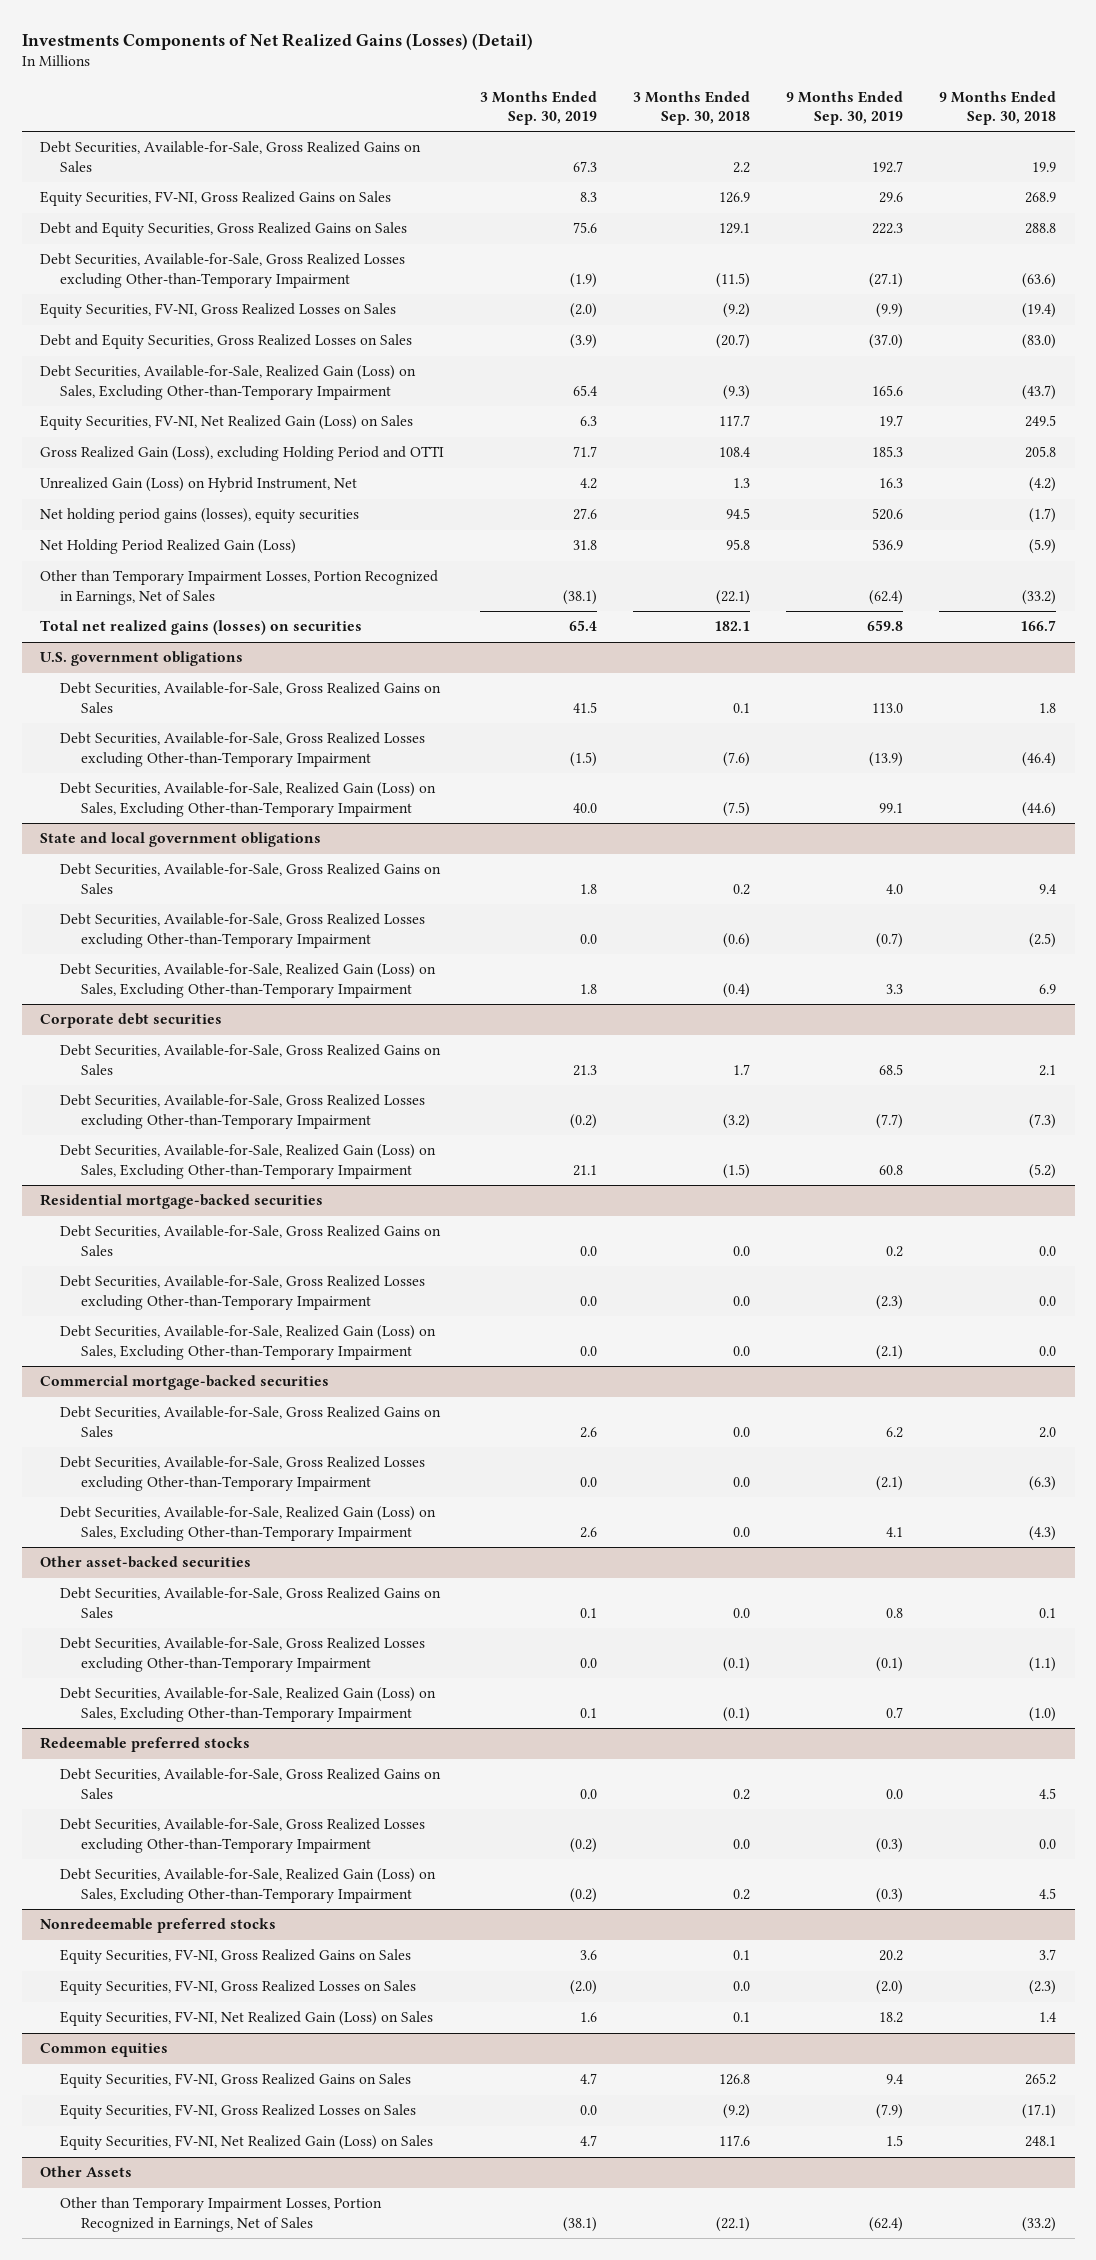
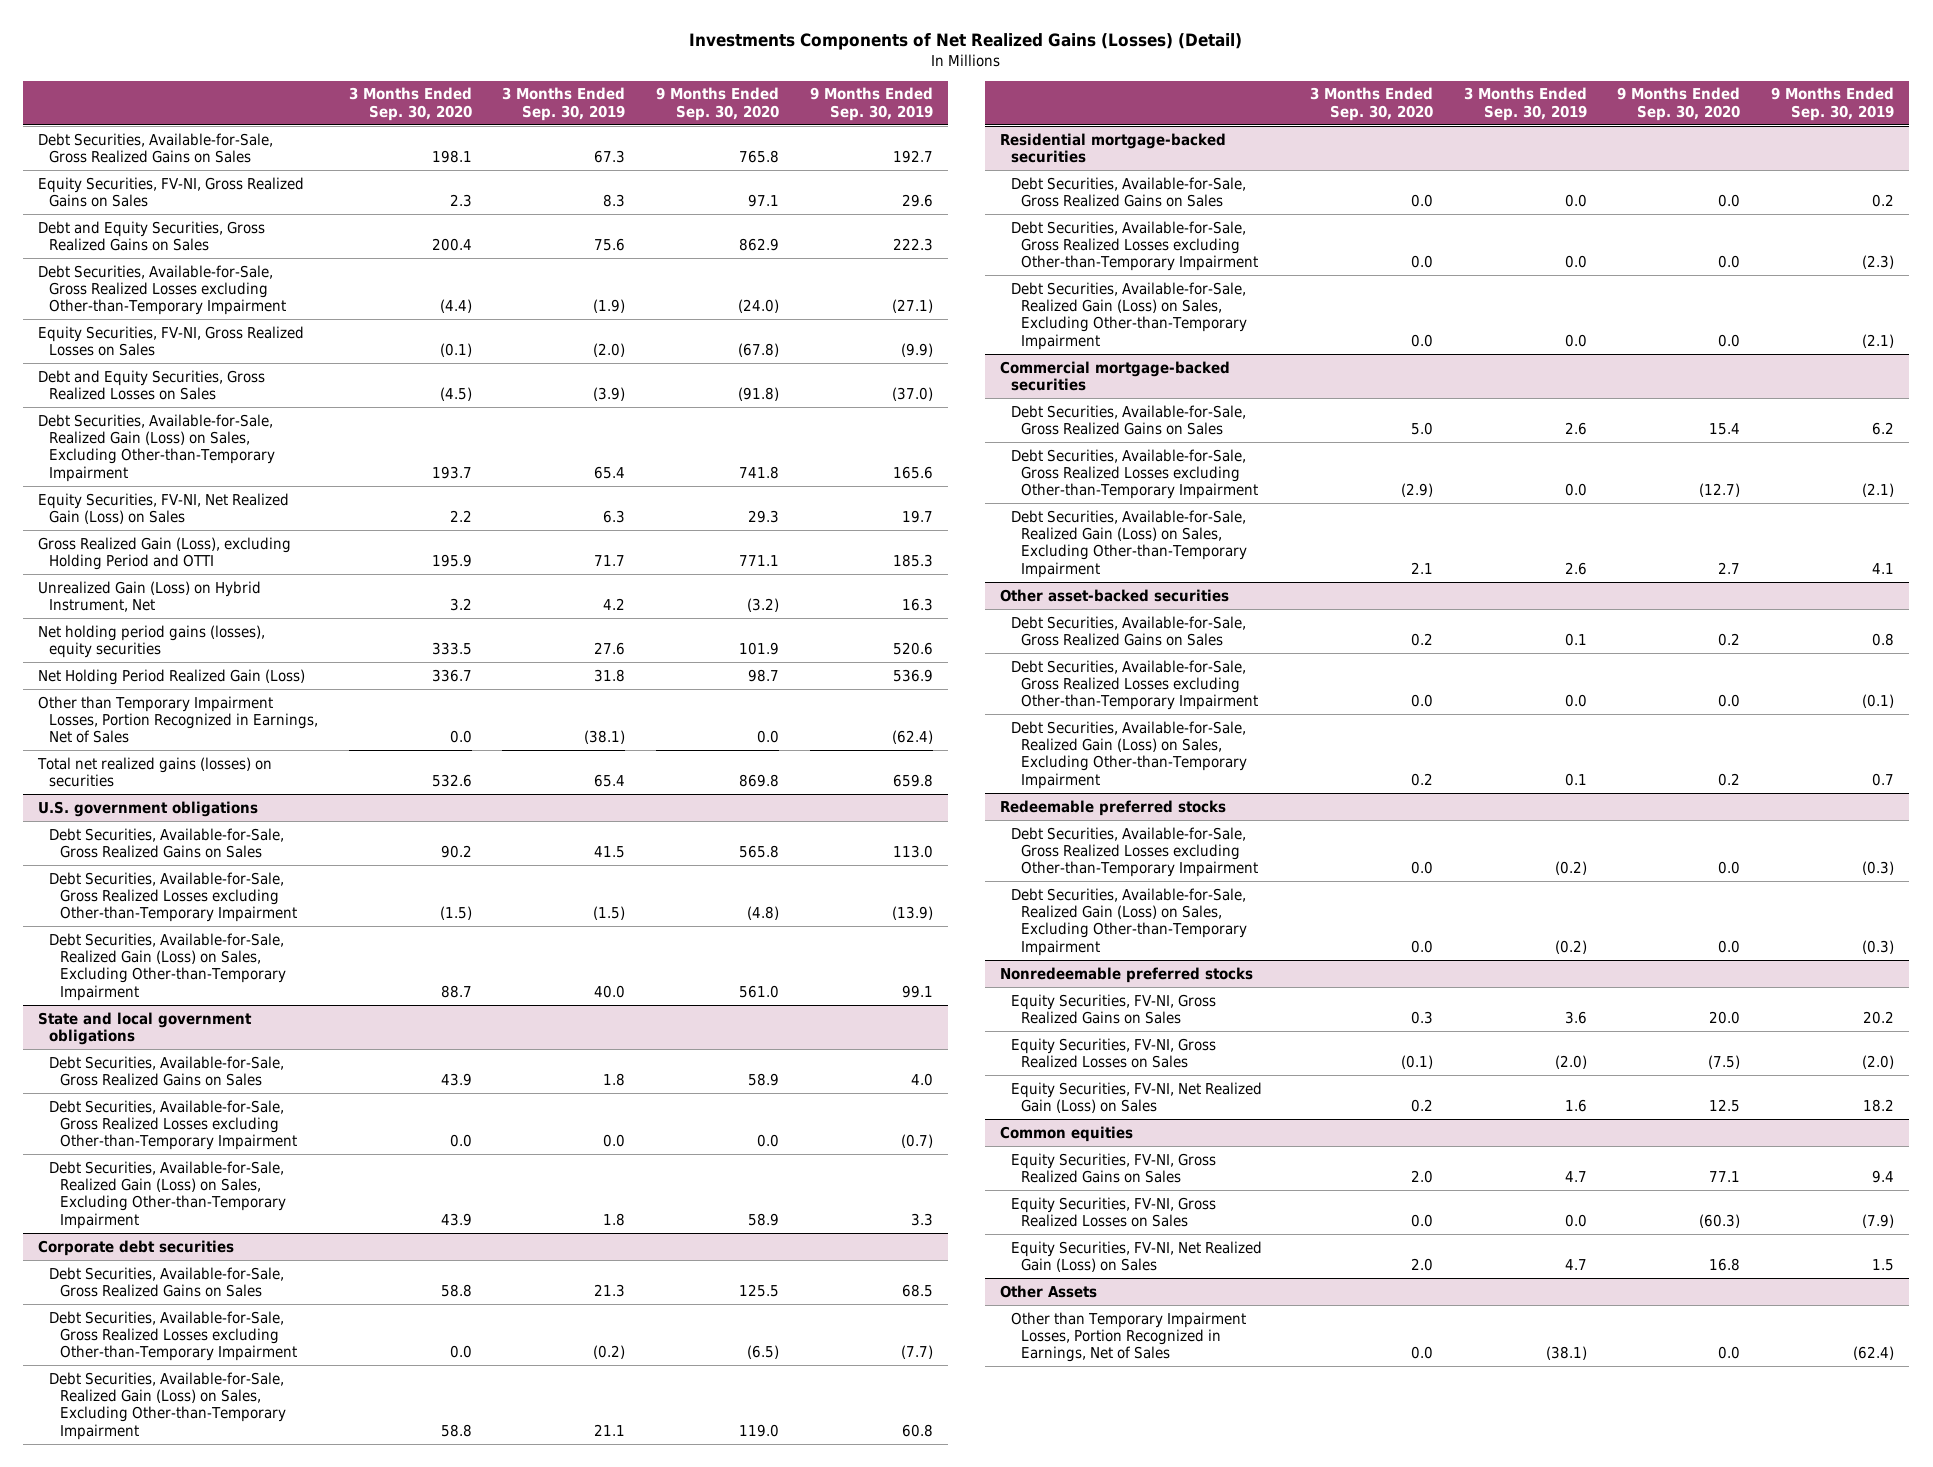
[633,90,751,126] 3 Months Ended Sep. 30, 2018 -> none
[939,90,1057,126] 9 Months Ended Sep. 30, 2018 -> none
none -> [348,87,472,121] 3 Months Ended Sep. 30, 2020
none -> [655,87,779,121] 9 Months Ended Sep. 30, 2020
[60,1768,442,1799] Debt Securities, Available-for-Sale, Gross Realized Gains on Sales -> none

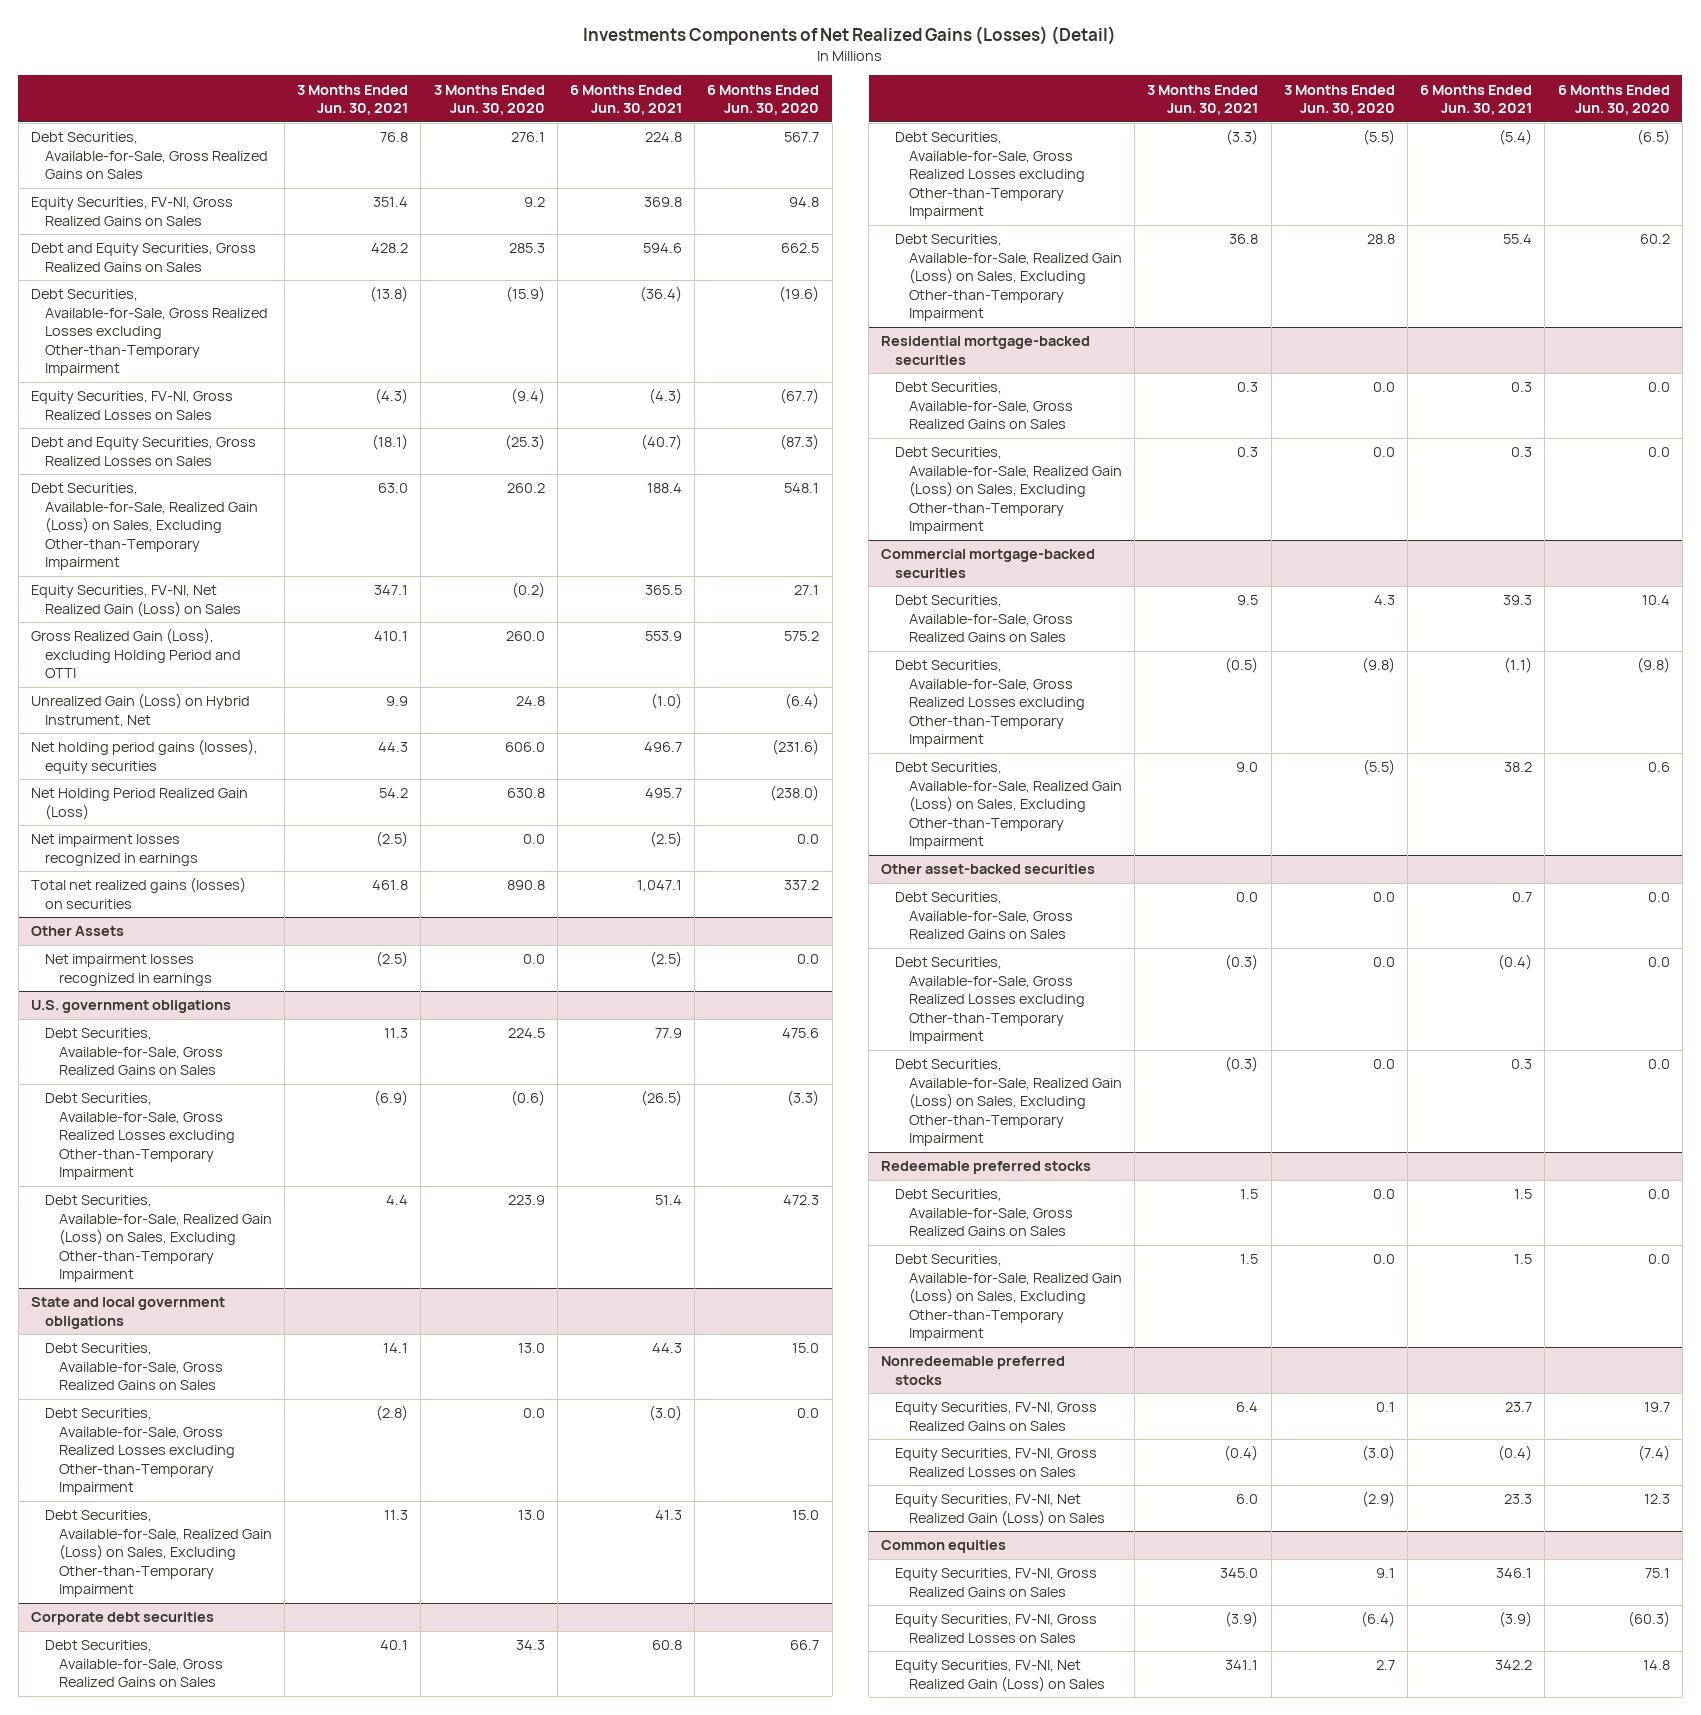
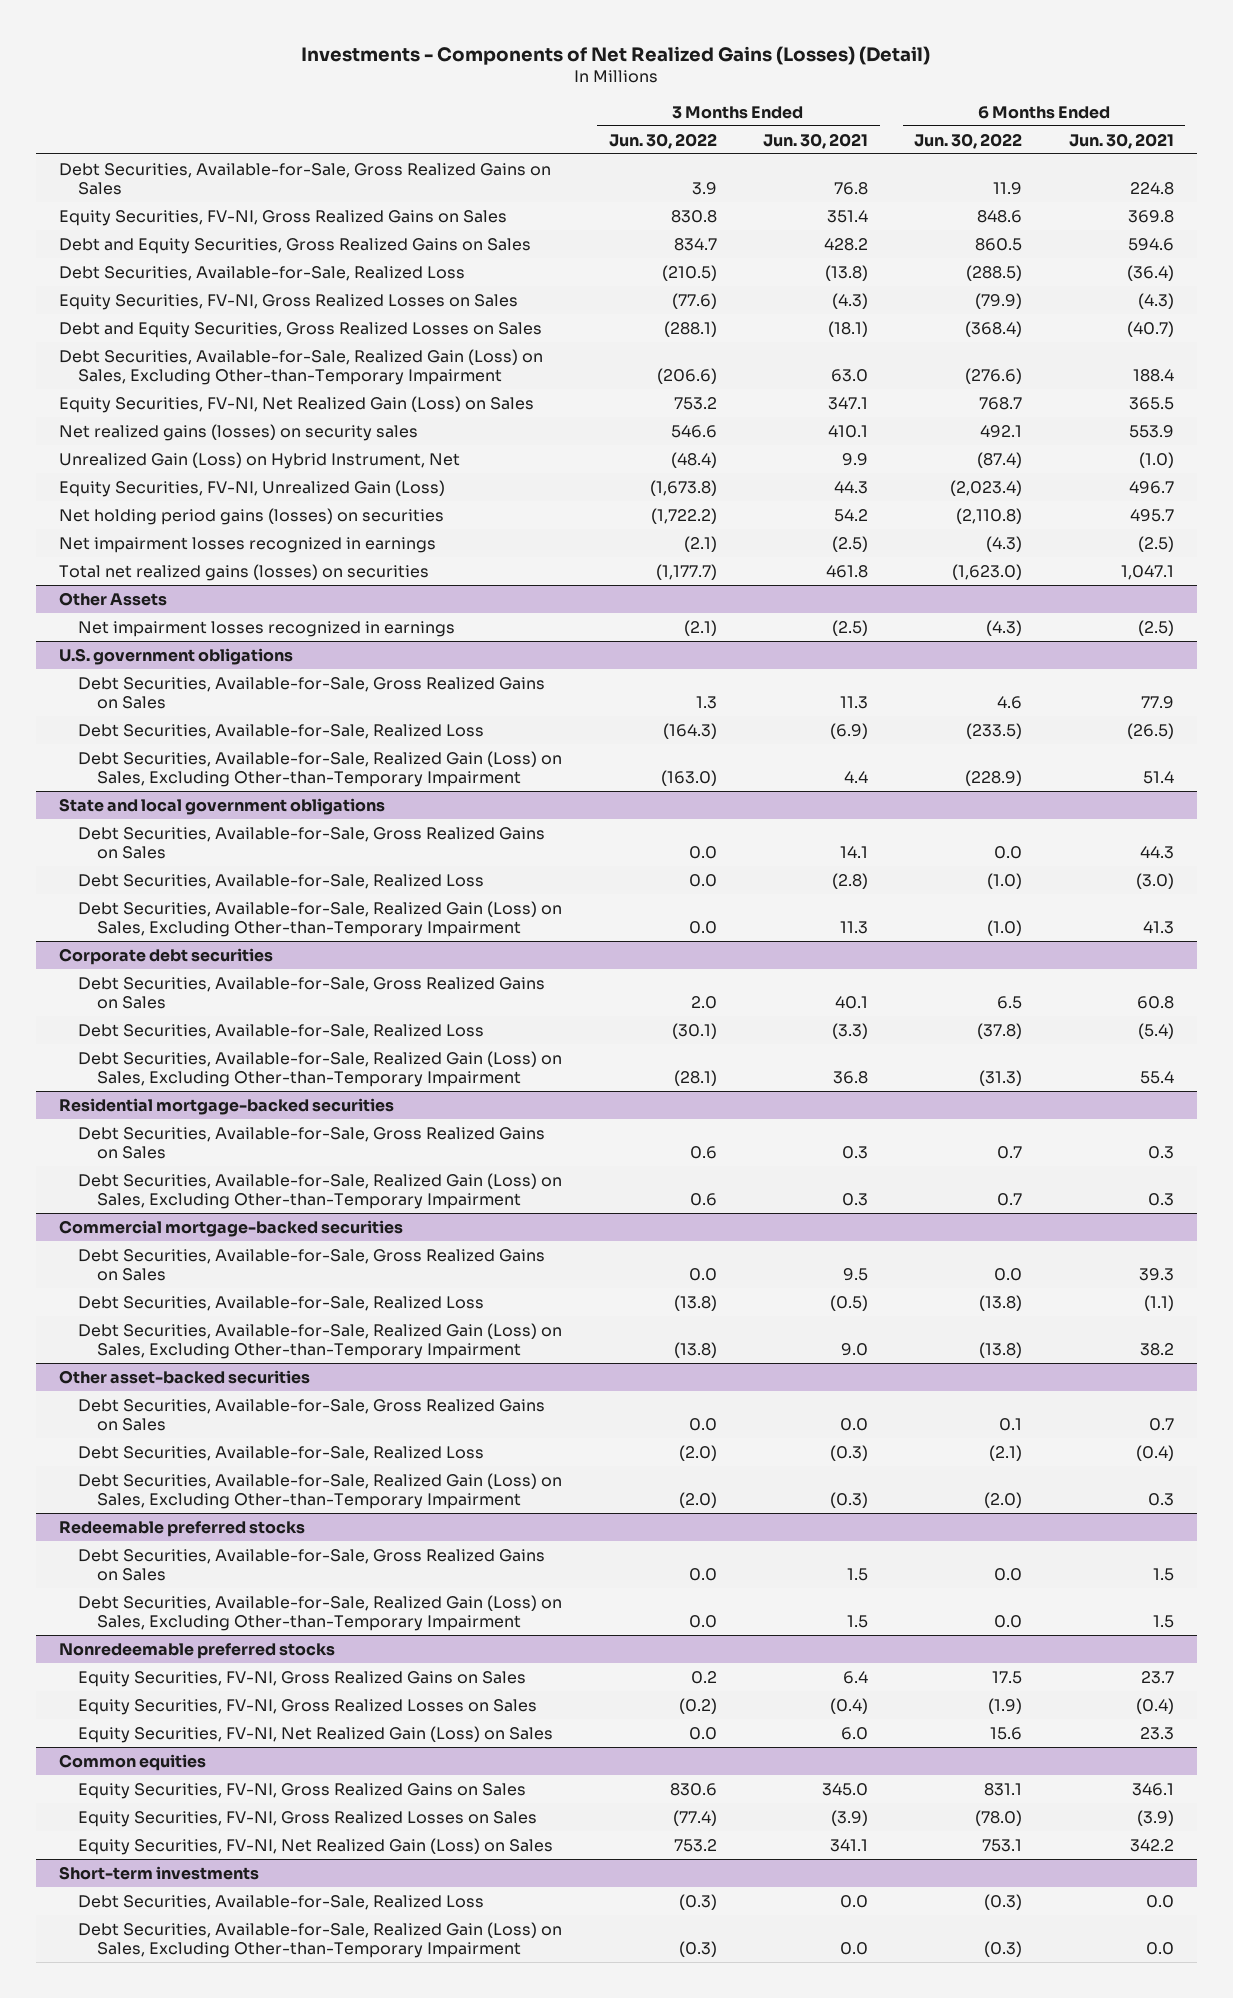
[583,26,1117,46] Investments Components of Net Realized Gains (Losses) (Detail) -> [301,45,931,65] Investments - Components of Net Realized Gains (Losses) (Detail)
[433,84,545,116] 3 Months Ended Jun. 30, 2020 -> none
[707,84,820,116] 6 Months Ended Jun. 30, 2020 -> none
none -> [608,132,717,149] Jun. 30, 2022
none -> [914,132,1023,149] Jun. 30, 2022
[31,289,269,377] Debt Securities, Available-for-Sale, Gross Realized Losses excluding Other-than-Temporary Impairment -> [59,265,466,281] Debt Securities, Available-for-Sale, Realized Loss
[31,628,242,679] Gross Realized Gain (Loss), excluding Holding Period and OTTI -> [59,423,419,441] Net realized gains (losses) on security sales
[31,739,259,774] Net holding period gains (losses), equity securities -> [59,479,446,497] Equity Securities, FV-NI, Unrealized Gain (Loss)
[31,788,249,820] Net Holding Period Realized Gain (Loss) -> [59,507,445,525] Net holding period gains (losses) on securities
[45,1093,235,1181] Debt Securities, Available-for-Sale, Gross Realized Losses excluding Other-than-Temporary Impairment -> [78,723,485,739] Debt Securities, Available-for-Sale, Realized Loss
[45,1408,235,1496] Debt Securities, Available-for-Sale, Gross Realized Losses excluding Other-than-Temporary Impairment -> [78,873,485,889] Debt Securities, Available-for-Sale, Realized Loss
[895,132,1086,220] Debt Securities, Available-for-Sale, Gross Realized Losses excluding Other-than-Temporary Impairment -> [78,1023,485,1039] Debt Securities, Available-for-Sale, Realized Loss
[895,660,1086,748] Debt Securities, Available-for-Sale, Gross Realized Losses excluding Other-than-Temporary Impairment -> [78,1295,485,1311] Debt Securities, Available-for-Sale, Realized Loss
[895,957,1086,1045] Debt Securities, Available-for-Sale, Gross Realized Losses excluding Other-than-Temporary Impairment -> [78,1445,485,1461] Debt Securities, Available-for-Sale, Realized Loss
none -> [59,1865,260,1880] Short-term investments
none -> [78,1894,485,1910] Debt Securities, Available-for-Sale, Realized Loss
none -> [78,1921,563,1958] Debt Securities, Available-for-Sale, Realized Gain (Loss) on Sales, Excluding Other-than-Temporary Impairment

